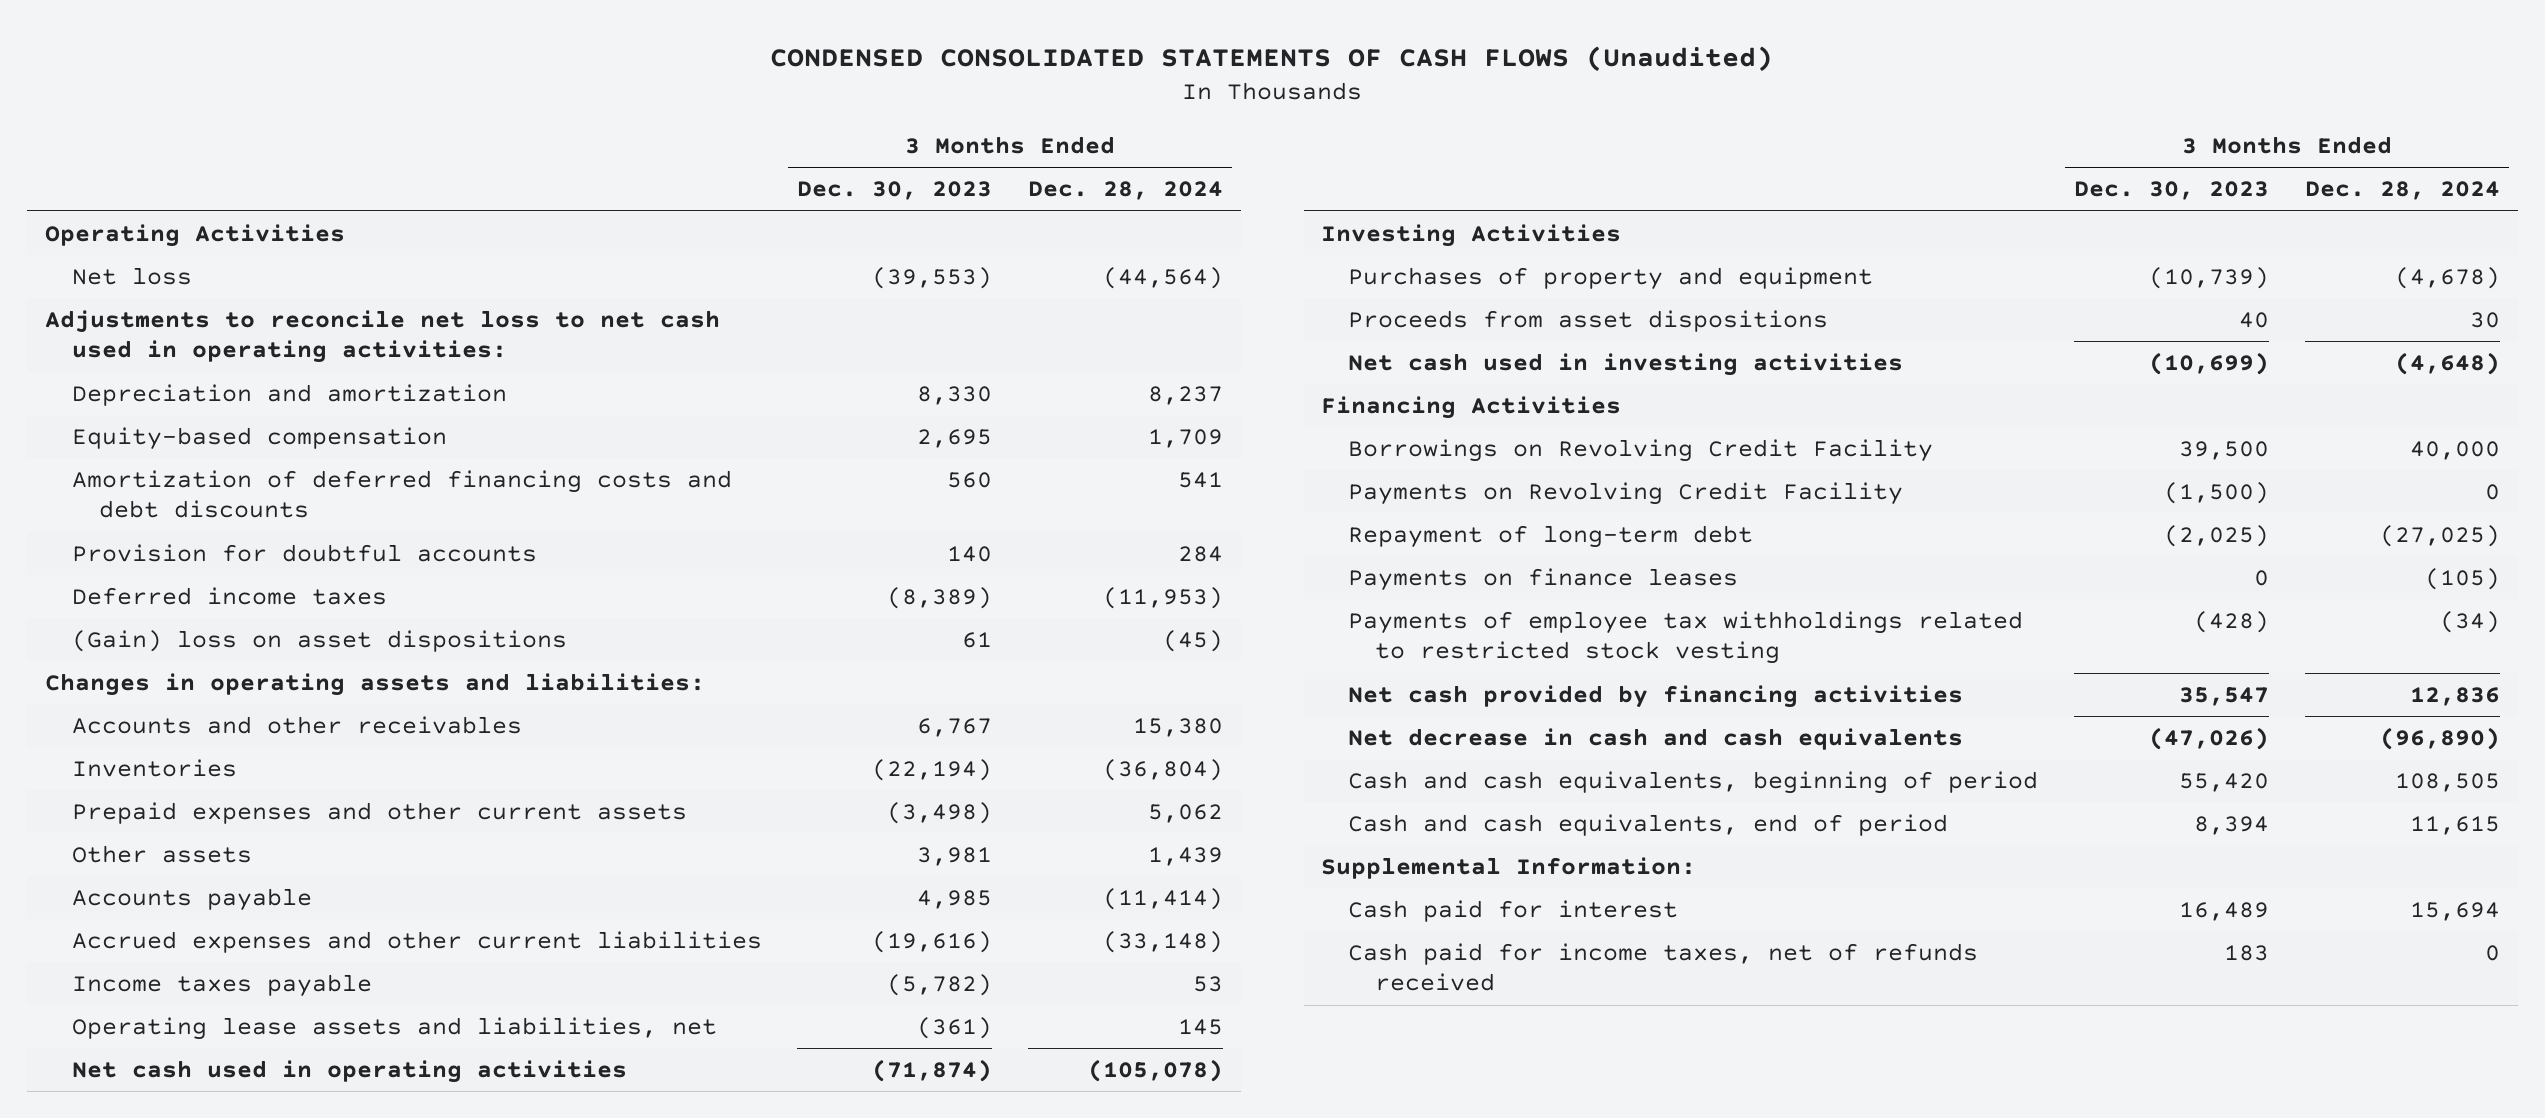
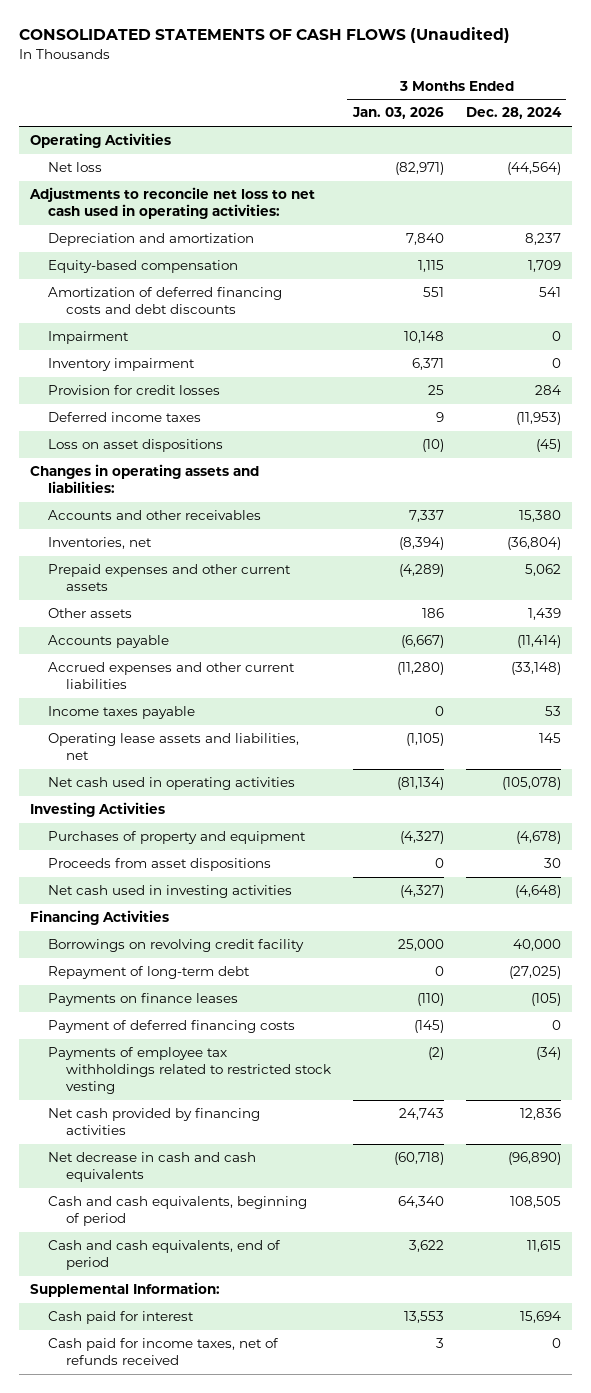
[770,45,1774,72] CONDENSED CONSOLIDATED STATEMENTS OF CASH FLOWS (Unaudited) -> [19,27,511,44] CONSOLIDATED STATEMENTS OF CASH FLOWS (Unaudited)
[797,181,993,201] Dec. 30, 2023 -> none
none -> [351,107,444,120] Jan. 03, 2026
none -> [47,331,129,345] Impairment
none -> [47,358,195,372] Inventory impairment
[71,543,537,562] Provision for doubtful accounts -> [47,385,220,396] Provision for credit losses
[71,629,567,652] (Gain) loss on asset dispositions -> [47,439,223,453] Loss on asset dispositions
[71,758,237,777] Inventories -> [47,537,152,550] Inventories, net
[1348,481,1904,505] Payments on Revolving Credit Facility -> none
[1348,438,1934,462] Borrowings on Revolving Credit Facility -> [47,939,304,953] Borrowings on revolving credit facility
none -> [47,1020,295,1034] Payment of deferred financing costs

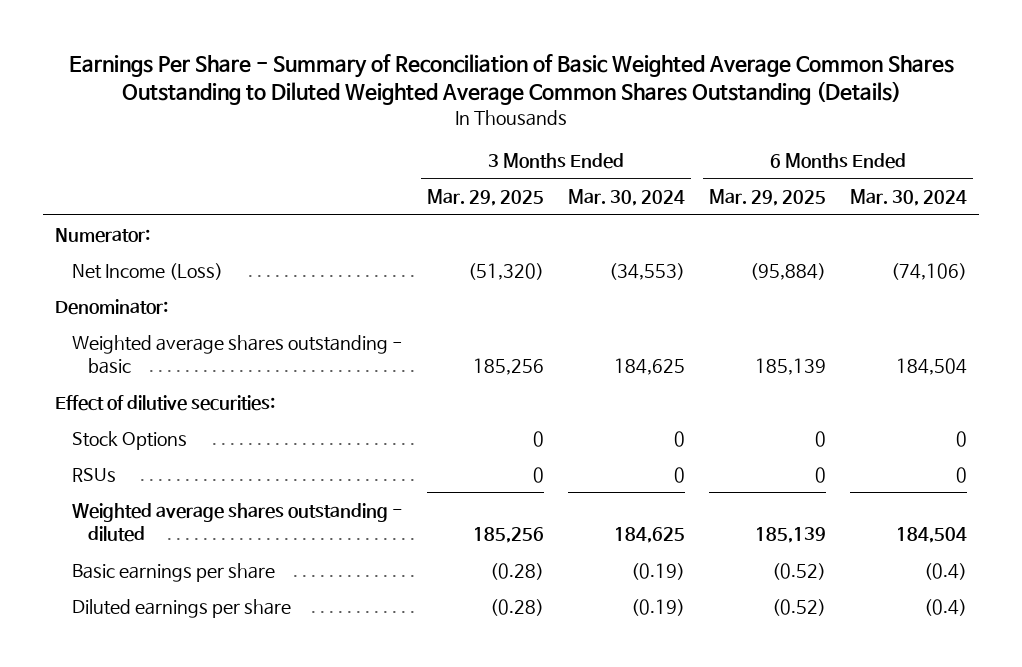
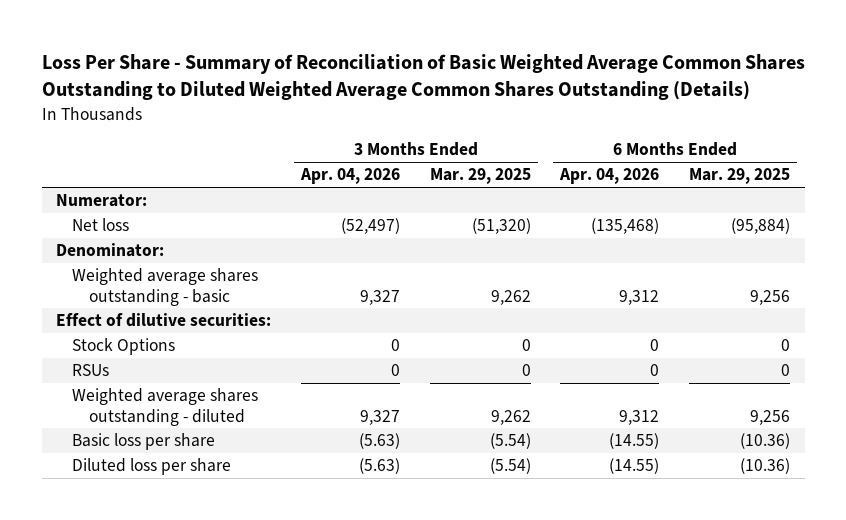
[68,54,954,106] Earnings Per Share - Summary of Reconciliation of Basic Weighted Average Common Shares Outstanding to Diluted Weighted Average Common Shares Outstanding (Details) -> [41,53,805,100] Loss Per Share - Summary of Reconciliation of Basic Weighted Average Common Shares Outstanding to Diluted Weighted Average Common Shares Outstanding (Details)
[567,189,685,207] Mar. 30, 2024 -> none
[849,189,967,207] Mar. 30, 2024 -> none
none -> [300,168,401,185] Apr. 04, 2026
none -> [559,168,660,185] Apr. 04, 2026
[71,262,223,280] Net Income (Loss) -> [72,218,130,232] Net loss
[472,358,544,376] 185,256 -> [490,289,531,305] 9,262
[754,358,826,376] 185,139 -> [750,289,791,305] 9,256
[472,527,544,544] 185,256 -> [490,409,531,425] 9,262
[754,527,826,544] 185,139 -> [750,409,791,425] 9,256
[71,562,275,582] Basic earnings per share -> [72,433,216,451] Basic loss per share
[489,562,544,580] (0.28) -> [489,433,531,450] (5.54)
[771,562,826,580] (0.52) -> [740,433,791,450] (10.36)
[71,598,291,618] Diluted earnings per share -> [72,458,232,476] Diluted loss per share
[489,598,544,616] (0.28) -> [489,458,531,475] (5.54)
[771,598,826,616] (0.52) -> [740,458,791,475] (10.36)

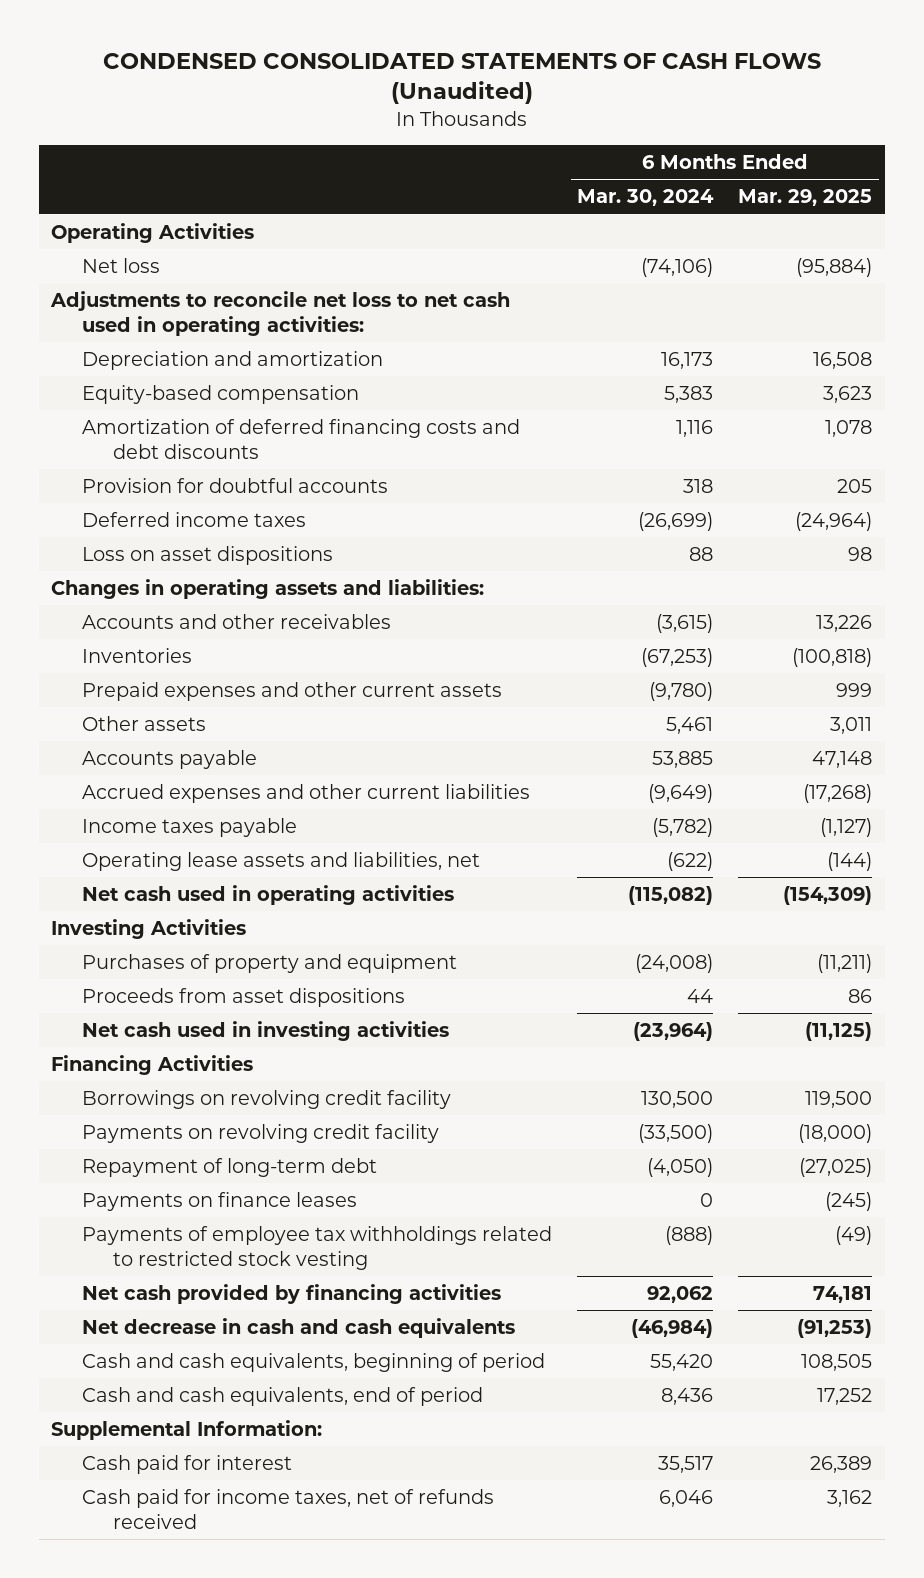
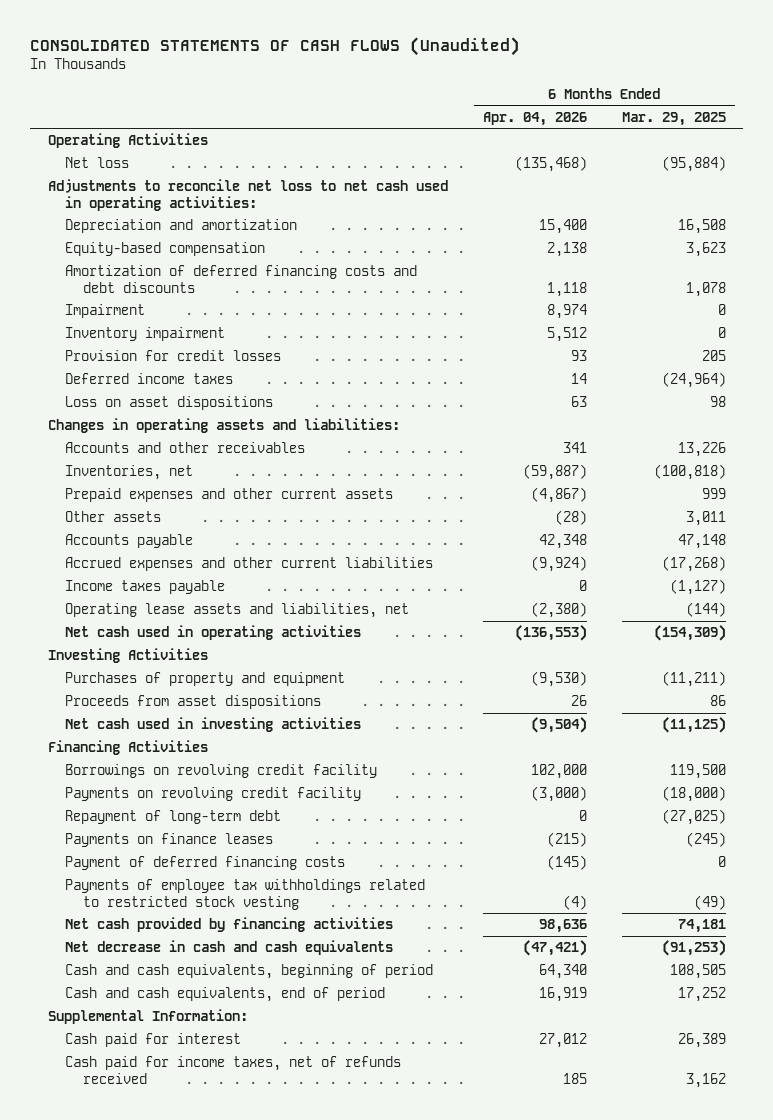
[102,52,821,105] CONDENSED CONSOLIDATED STATEMENTS OF CASH FLOWS (Unaudited) -> [29,37,520,57] CONSOLIDATED STATEMENTS OF CASH FLOWS (Unaudited)
[577,189,715,207] Mar. 30, 2024 -> none
none -> [482,111,587,126] Apr. 04, 2026
[82,477,389,493] Provision for doubtful accounts -> none
none -> [65,304,146,319] Impairment
none -> [65,327,226,342] Inventory impairment
none -> [65,350,282,362] Provision for credit losses
[82,647,193,663] Inventories -> [65,465,194,481] Inventories, net
none -> [65,856,346,871] Payment of deferred financing costs

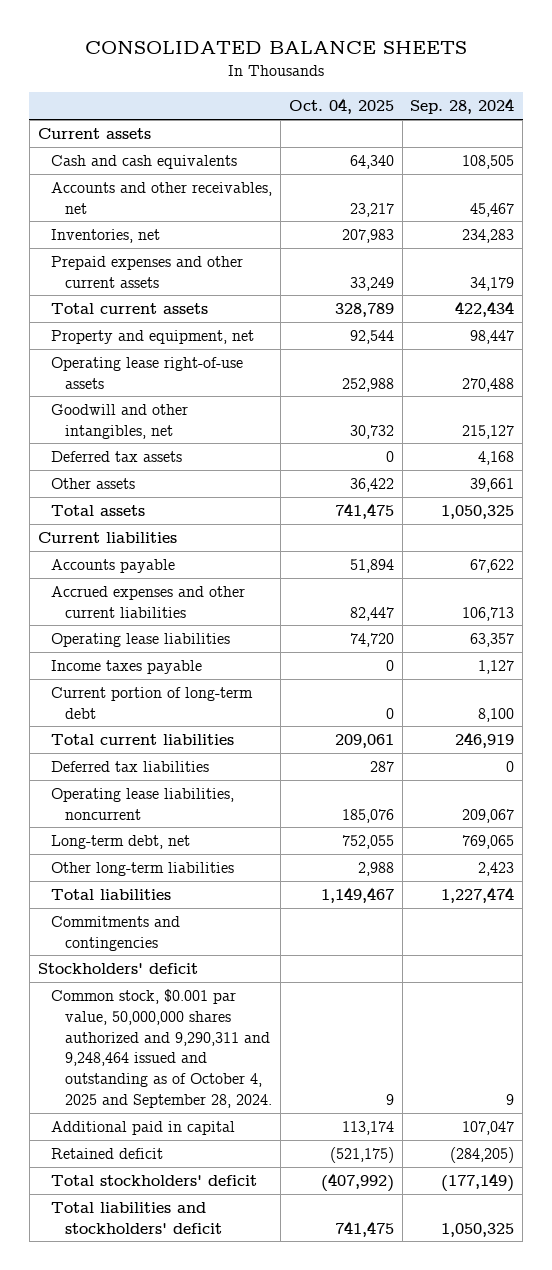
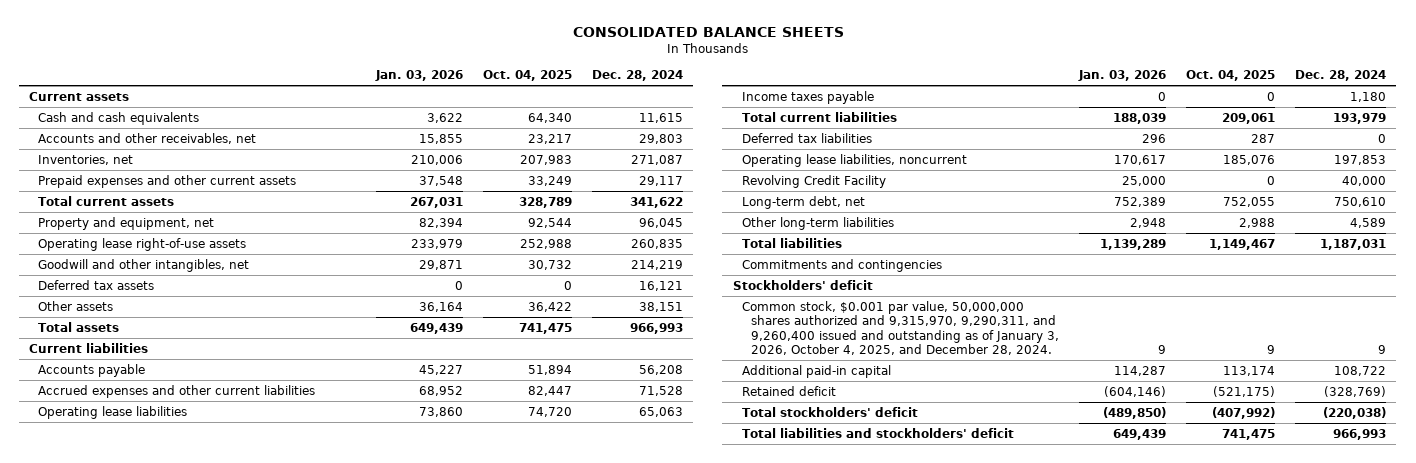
[410,98,515,115] Sep. 28, 2024 -> none
none -> [374,70,463,82] Jan. 03, 2026
none -> [592,70,684,82] Dec. 28, 2024
[51,686,254,719] Current portion of long-term debt -> none
none -> [741,174,886,188] Revolving Credit Facility
[51,988,273,1109] Common stock, $0.001 par value, 50,000,000 shares authorized and 9,290,311 and 9,248,464 issued and outstanding as of October 4, 2025 and September 28, 2024. -> [741,300,1059,356] Common stock, $0.001 par value, 50,000,000 shares authorized and 9,315,970, 9,290,311, and 9,260,400 issued and outstanding as of January 3, 2026, October 4, 2025, and December 28, 2024.
[51,1120,236,1135] Additional paid in capital -> [741,364,891,378] Additional paid-in capital

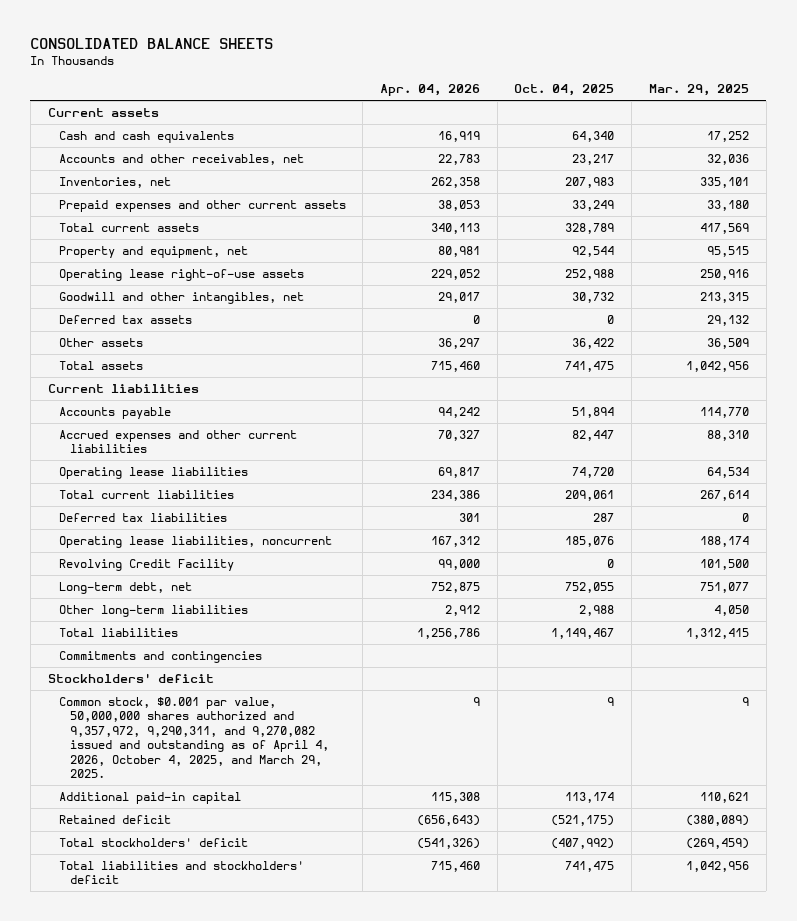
[374,70,463,82] Jan. 03, 2026 -> none
[592,70,684,82] Dec. 28, 2024 -> none
none -> [380,84,481,97] Apr. 04, 2026
none -> [648,84,749,97] Mar. 29, 2025
[741,90,874,104] Income taxes payable -> none
[741,300,1059,356] Common stock, $0.001 par value, 50,000,000 shares authorized and 9,315,970, 9,290,311, and 9,260,400 issued and outstanding as of January 3, 2026, October 4, 2025, and December 28, 2024. -> [58,696,329,779] Common stock, $0.001 par value, 50,000,000 shares authorized and 9,357,972, 9,290,311, and 9,270,082 issued and outstanding as of April 4, 2026, October 4, 2025, and March 29, 2025.

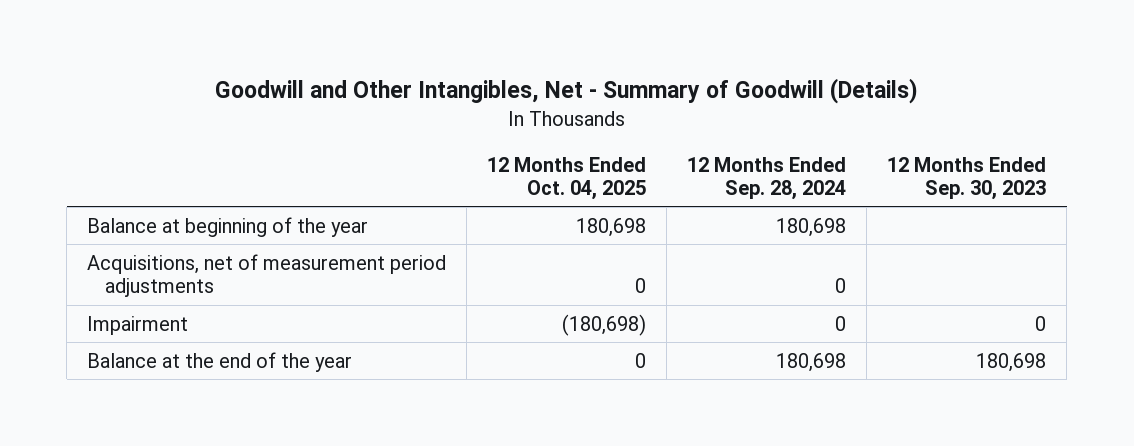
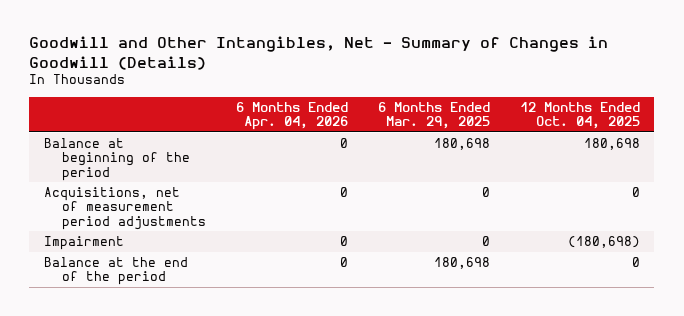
[214,78,918,105] Goodwill and Other Intangibles, Net - Summary of Goodwill (Details) -> [29,36,609,70] Goodwill and Other Intangibles, Net - Summary of Changes in Goodwill (Details)
[687,156,847,201] 12 Months Ended Sep. 28, 2024 -> none
[887,156,1047,201] 12 Months Ended Sep. 30, 2023 -> none
none -> [235,101,348,131] 6 Months Ended Apr. 04, 2026
none -> [377,101,490,130] 6 Months Ended Mar. 29, 2025
[87,216,369,237] Balance at beginning of the year -> [43,138,191,181] Balance at beginning of the period
[87,351,353,372] Balance at the end of the year -> [43,257,188,286] Balance at the end of the period

